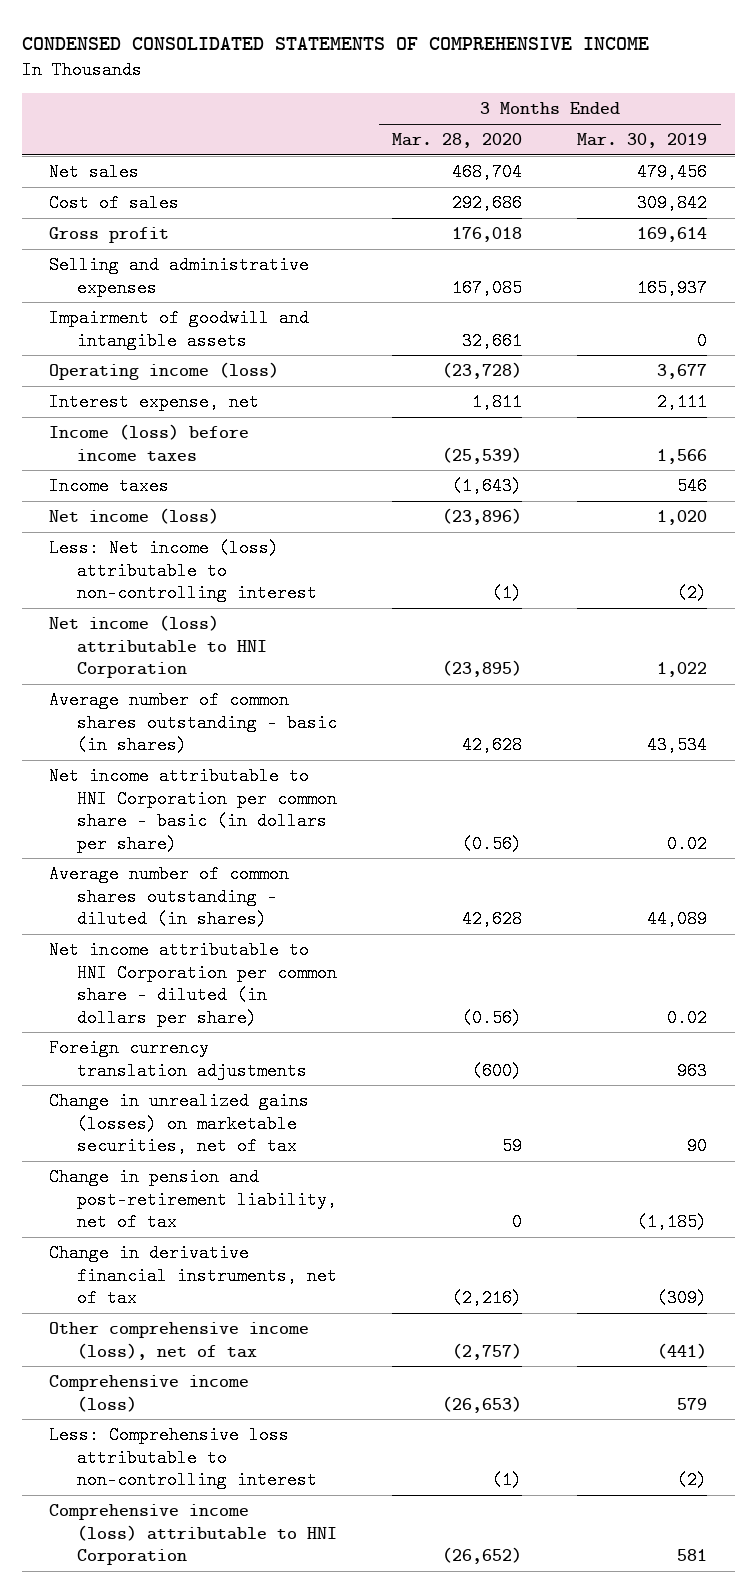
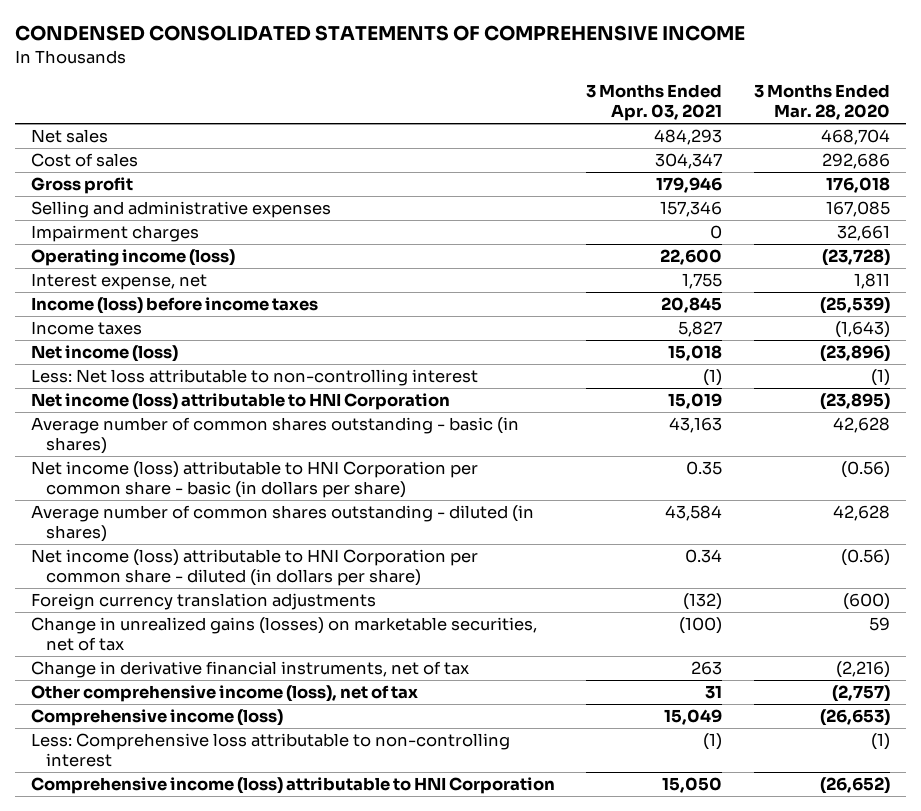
[577,132,708,148] Mar. 30, 2019 -> none
none -> [586,84,723,122] 3 Months Ended Apr. 03, 2021
[49,308,310,350] Impairment of goodwill and intangible assets -> [30,225,199,243] Impairment charges
[49,538,318,603] Less: Net income (loss) attributable to non-controlling interest -> [30,369,478,387] Less: Net loss attributable to non-controlling interest
[49,766,338,853] Net income attributable to HNI Corporation per common share - basic (in dollars per share) -> [30,461,478,498] Net income (loss) attributable to HNI Corporation per common share - basic (in dollars per share)
[49,940,338,1027] Net income attributable to HNI Corporation per common share - diluted (in dollars per share) -> [30,549,478,586] Net income (loss) attributable to HNI Corporation per common share - diluted (in dollars per share)
[49,1167,338,1232] Change in pension and post-retirement liability, net of tax -> none

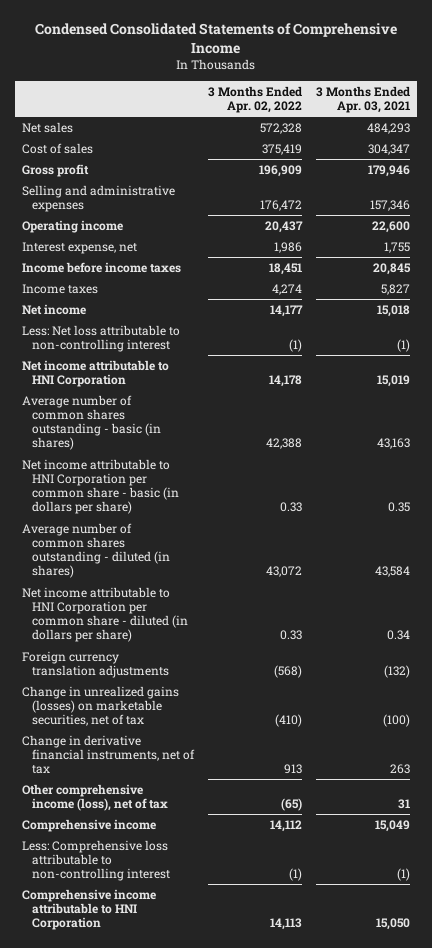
[14,25,745,42] CONDENSED CONSOLIDATED STATEMENTS OF COMPREHENSIVE INCOME -> [35,22,398,54] Condensed Consolidated Statements of Comprehensive Income
[753,84,890,121] 3 Months Ended Mar. 28, 2020 -> none
none -> [208,85,303,114] 3 Months Ended Apr. 02, 2022
[30,225,199,243] Impairment charges -> none
[30,249,235,267] Operating income (loss) -> [22,219,124,233] Operating income
[30,297,318,315] Income (loss) before income taxes -> [22,261,182,273] Income before income taxes
[30,345,178,363] Net income (loss) -> [22,303,87,315] Net income
[30,393,450,411] Net income (loss) attributable to HNI Corporation -> [22,359,170,388] Net income attributable to HNI Corporation
[30,461,478,498] Net income (loss) attributable to HNI Corporation per common share - basic (in dollars per share) -> [22,458,180,515] Net income attributable to HNI Corporation per common share - basic (in dollars per share)
[30,549,478,586] Net income (loss) attributable to HNI Corporation per common share - diluted (in dollars per share) -> [22,586,189,643] Net income attributable to HNI Corporation per common share - diluted (in dollars per share)
[30,709,283,727] Comprehensive income (loss) -> [22,818,157,832] Comprehensive income
[30,777,555,795] Comprehensive income (loss) attributable to HNI Corporation -> [22,888,157,931] Comprehensive income attributable to HNI Corporation

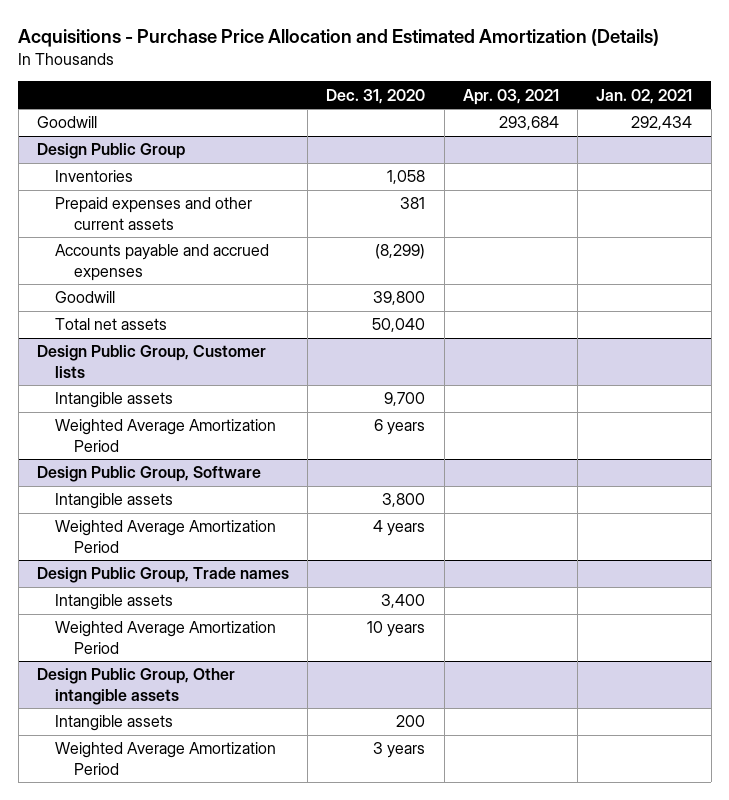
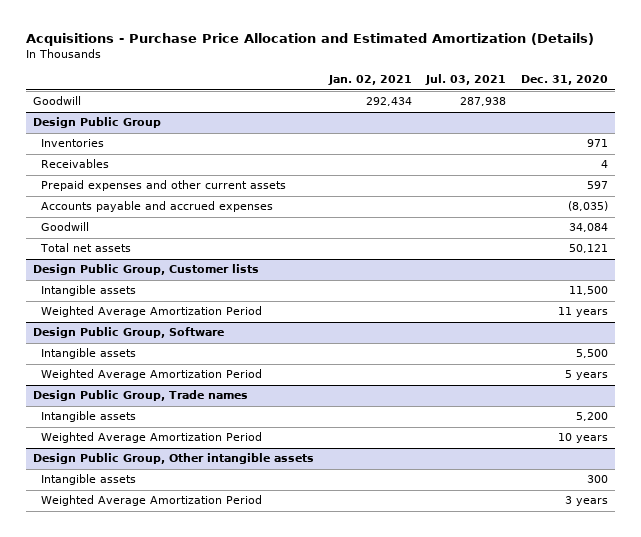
[462,88,559,105] Apr. 03, 2021 -> none
none -> [425,74,507,86] Jul. 03, 2021
[387,170,426,185] 1,058 -> [587,139,609,148] 971
none -> [40,159,109,169] Receivables
[400,197,426,210] 381 -> [587,181,609,190] 597
[375,244,426,260] (8,299) -> [568,201,609,212] (8,035)
[373,291,426,306] 39,800 -> [569,223,609,233] 34,084
[372,318,426,333] 50,040 -> [569,244,609,254] 50,121
[384,392,426,407] 9,700 -> [569,286,609,296] 11,500
[374,419,426,436] 6 years -> [558,307,609,318] 11 years
[382,493,426,508] 3,800 -> [576,349,609,359] 5,500
[373,520,426,537] 4 years -> [565,370,609,381] 5 years
[381,594,426,609] 3,400 -> [576,412,609,422] 5,200
[396,715,426,728] 200 -> [587,475,609,484] 300

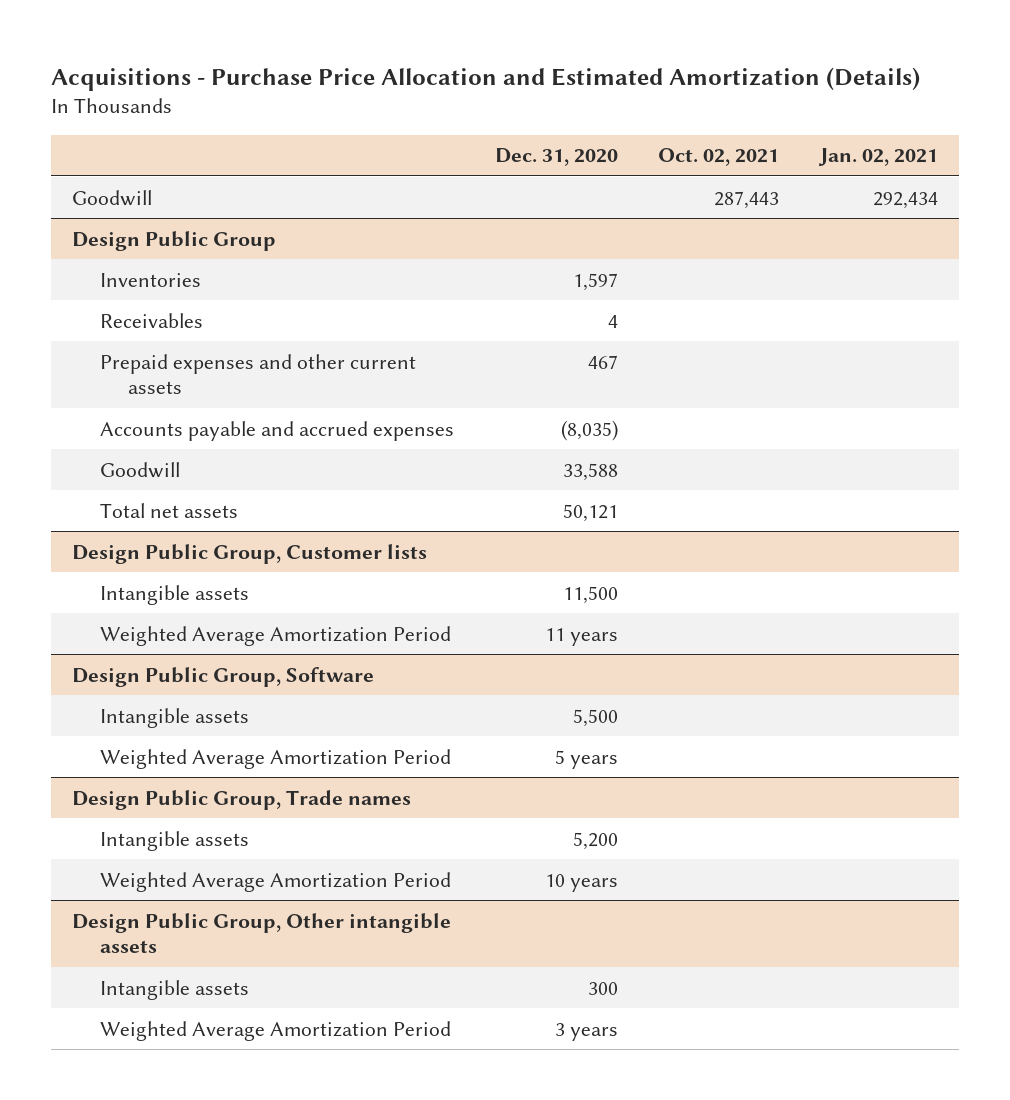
[425,74,507,86] Jul. 03, 2021 -> none
none -> [658,148,780,167] Oct. 02, 2021
[587,139,609,148] 971 -> [572,272,618,291] 1,597
[587,181,609,190] 597 -> [587,354,618,369] 467
[569,223,609,233] 34,084 -> [562,462,618,481] 33,588

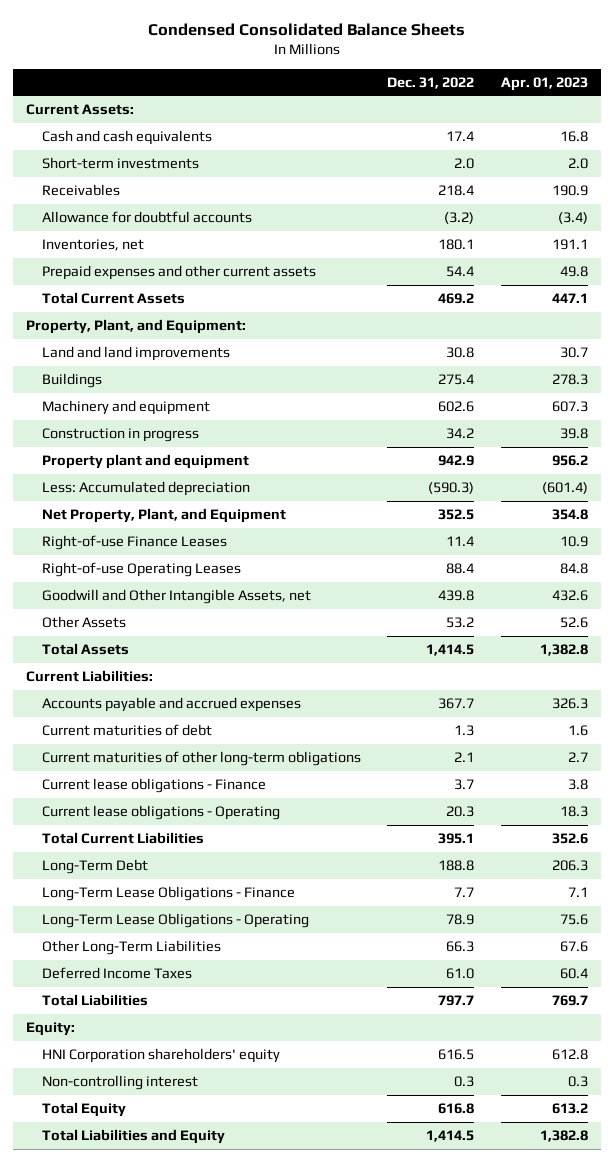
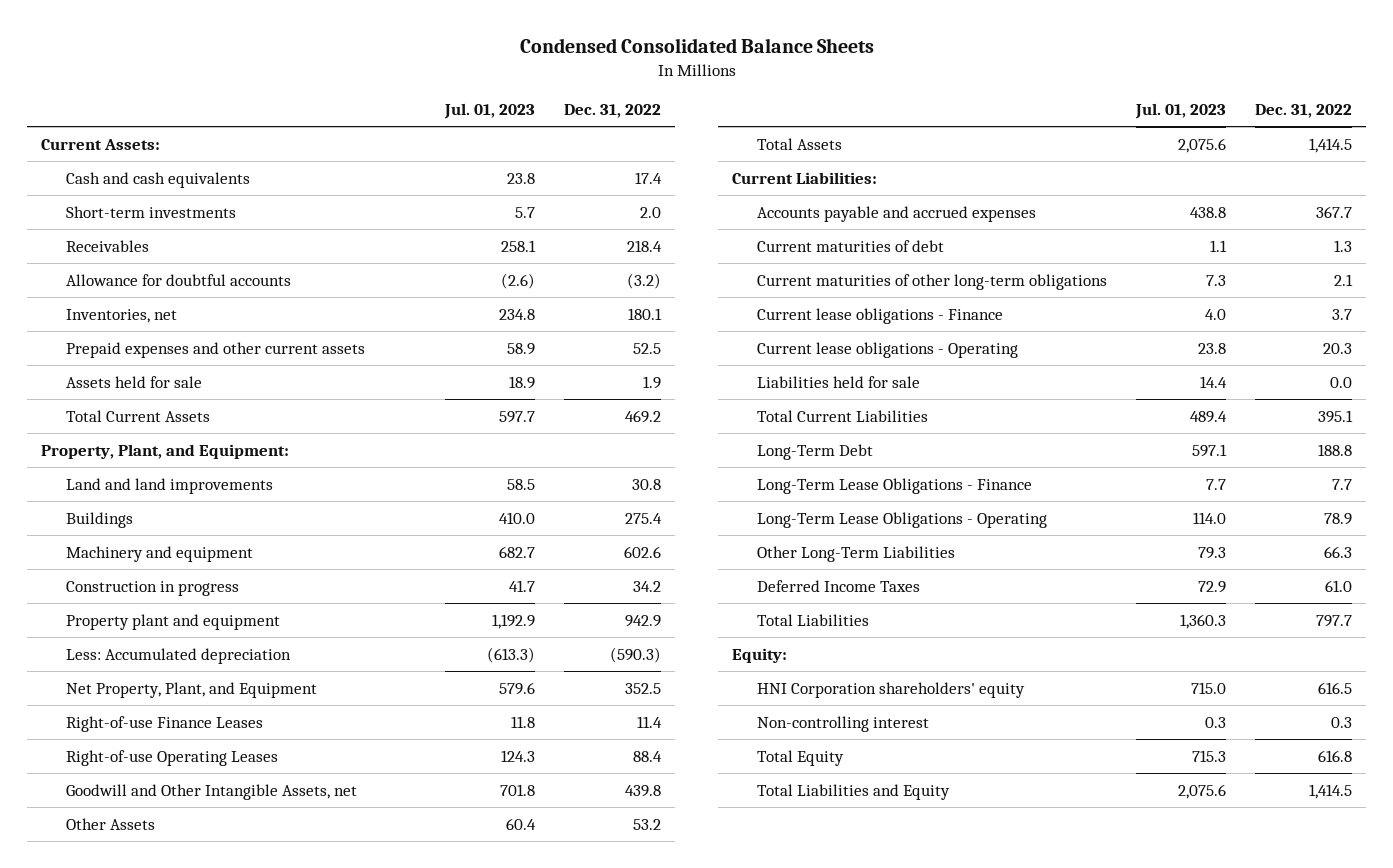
[500,76,588,91] Apr. 01, 2023 -> none
none -> [444,103,536,120] Jul. 01, 2023
[446,265,475,277] 54.4 -> [633,342,662,354] 52.5
none -> [66,375,203,388] Assets held for sale
none -> [757,375,921,388] Liabilities held for sale

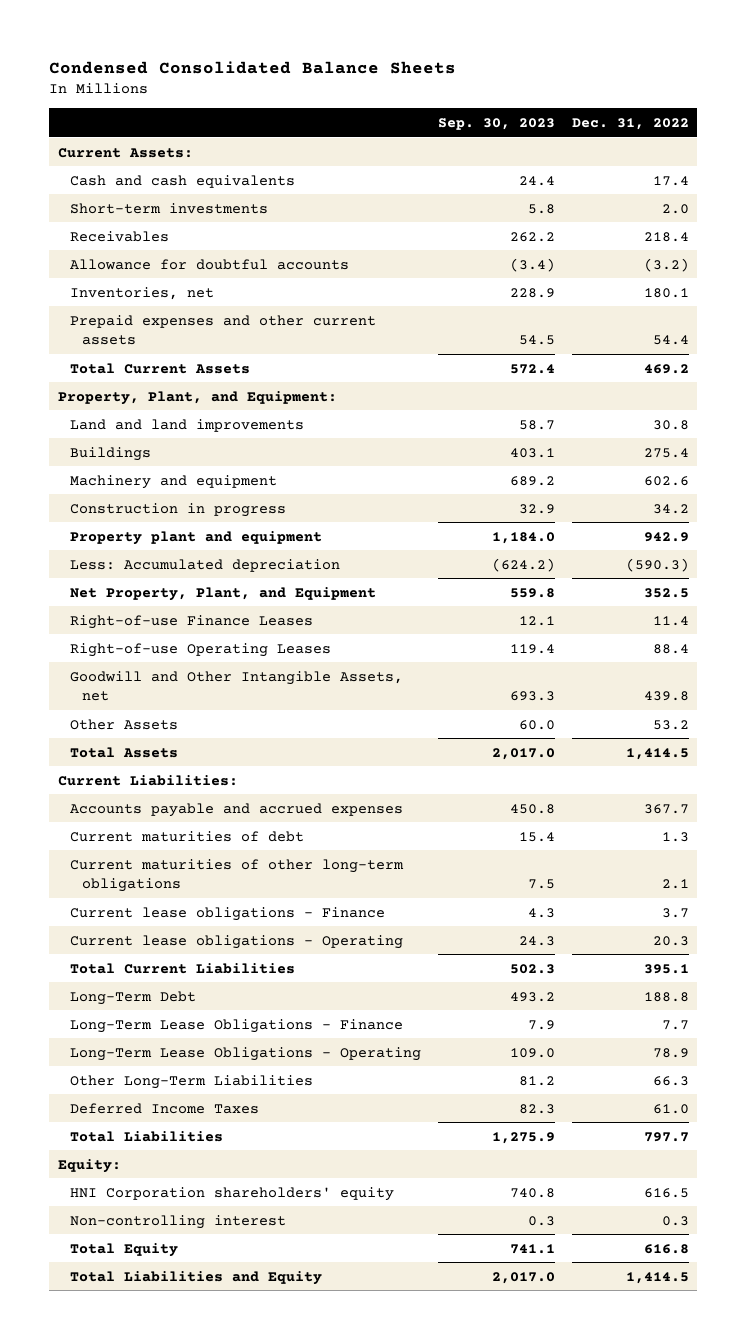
[444,103,536,120] Jul. 01, 2023 -> none
none -> [437,118,555,131] Sep. 30, 2023
[66,375,203,388] Assets held for sale -> none
[633,342,662,354] 52.5 -> [652,335,689,346] 54.4
[757,375,921,388] Liabilities held for sale -> none

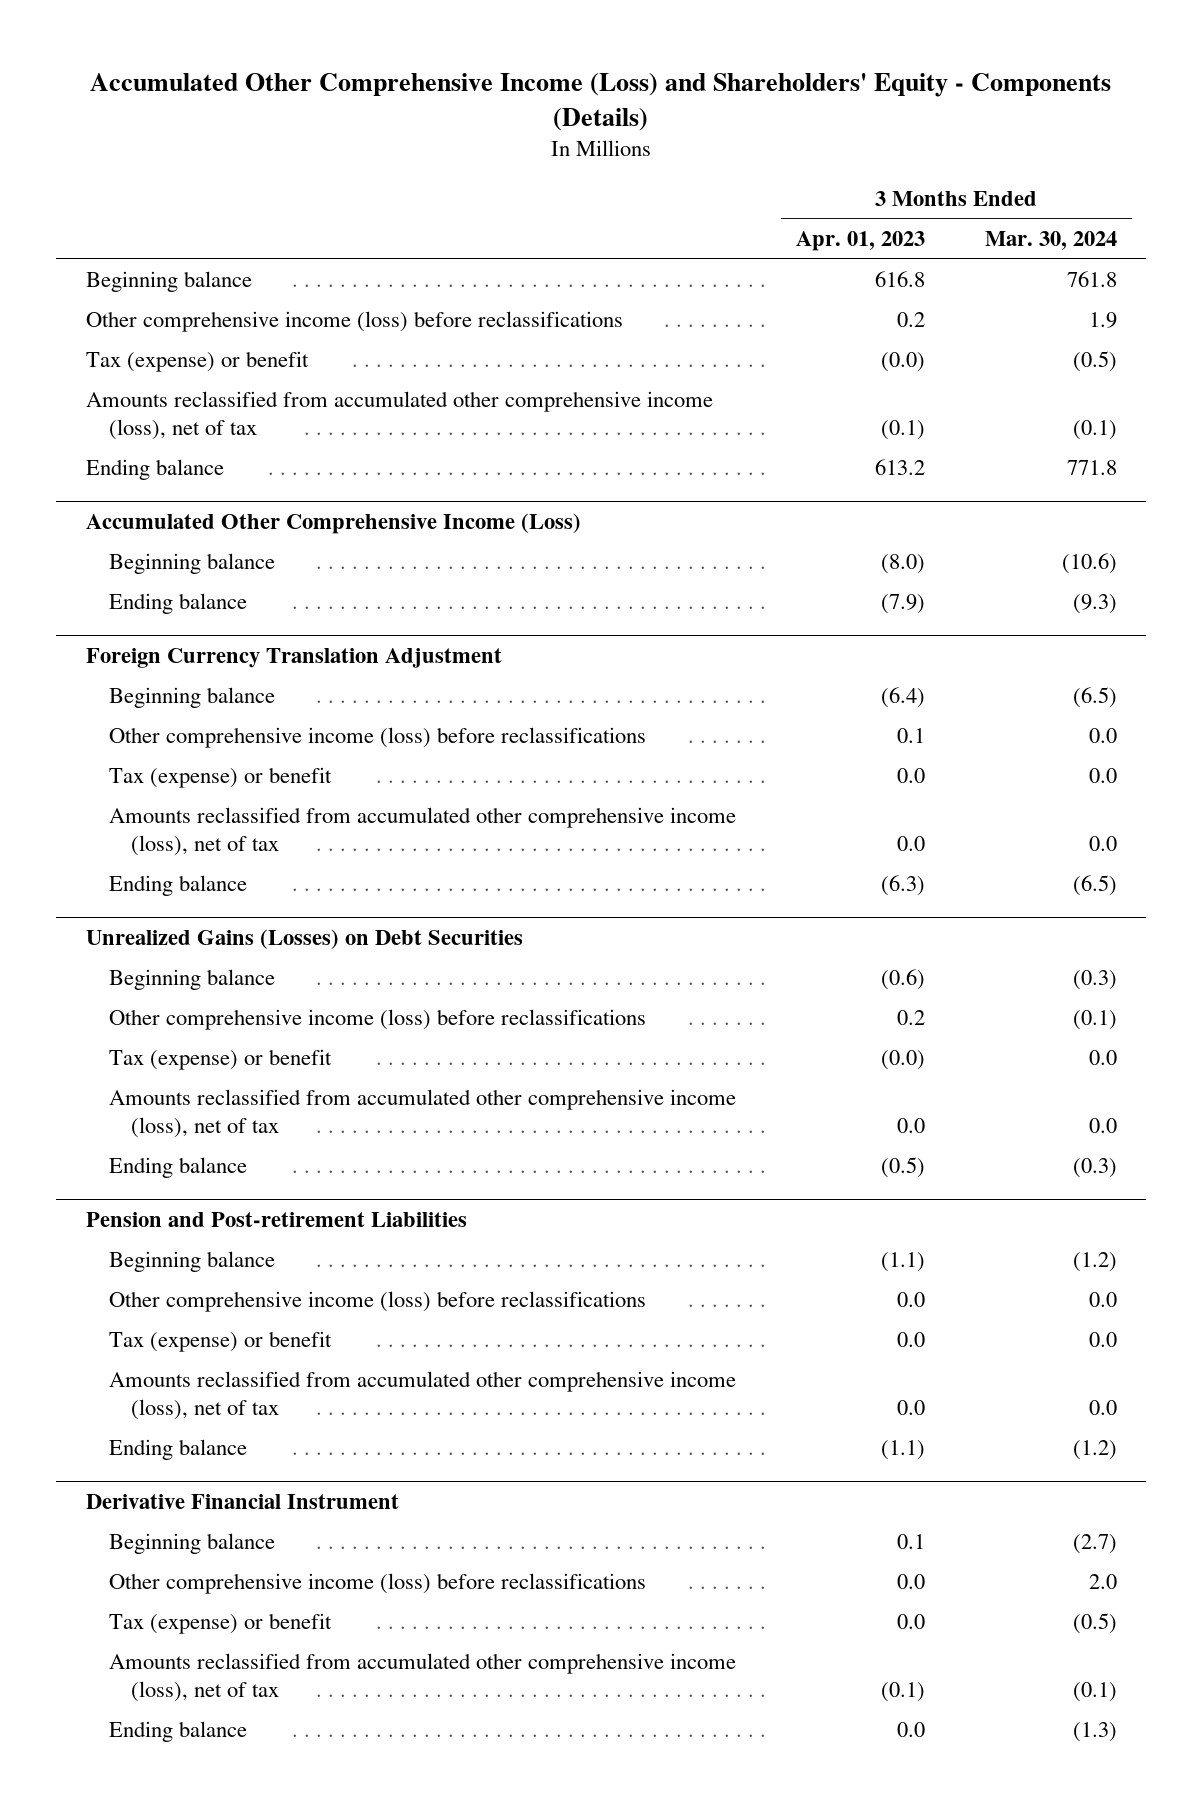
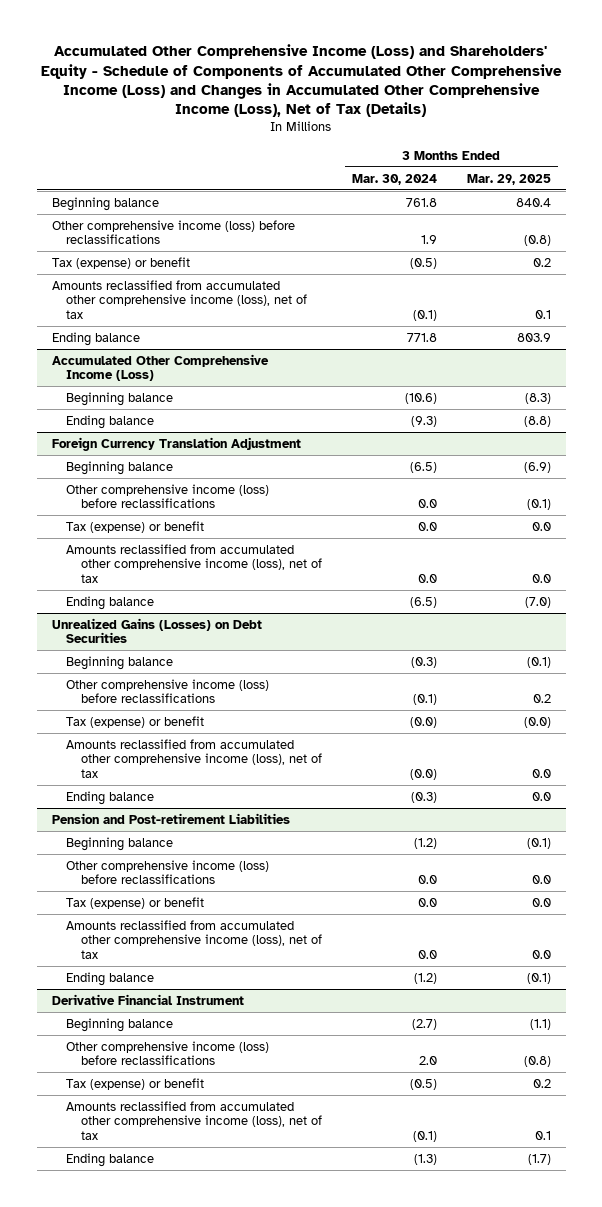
[90,73,1112,132] Accumulated Other Comprehensive Income (Loss) and Shareholders' Equity - Components (Details) -> [41,44,563,118] Accumulated Other Comprehensive Income (Loss) and Shareholders' Equity - Schedule of Components of Accumulated Other Comprehensive Income (Loss) and Changes in Accumulated Other Comprehensive Income (Loss), Net of Tax (Details)
[795,231,925,252] Apr. 01, 2023 -> none
none -> [466,173,551,185] Mar. 29, 2025
[1088,1050,1117,1066] 0.0 -> [410,716,438,728] (0.0)
[1088,1118,1117,1134] 0.0 -> [410,768,438,780] (0.0)

